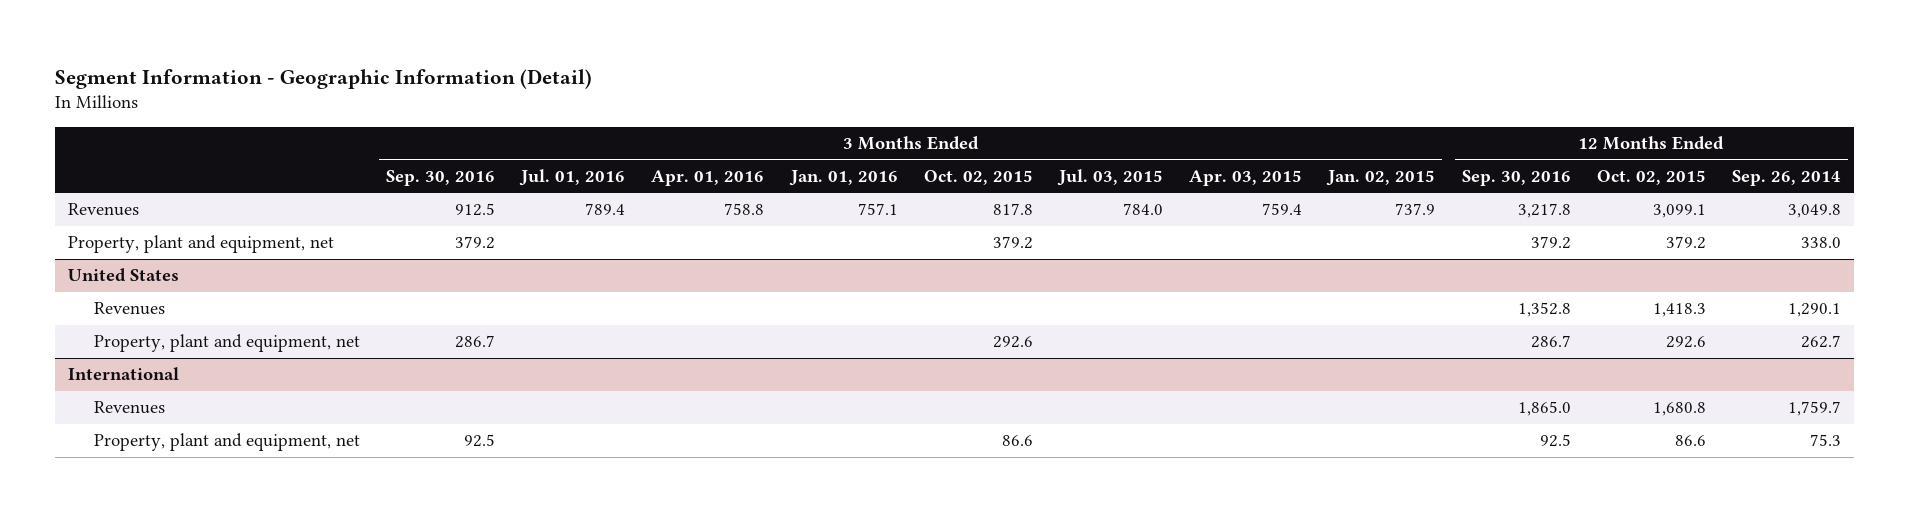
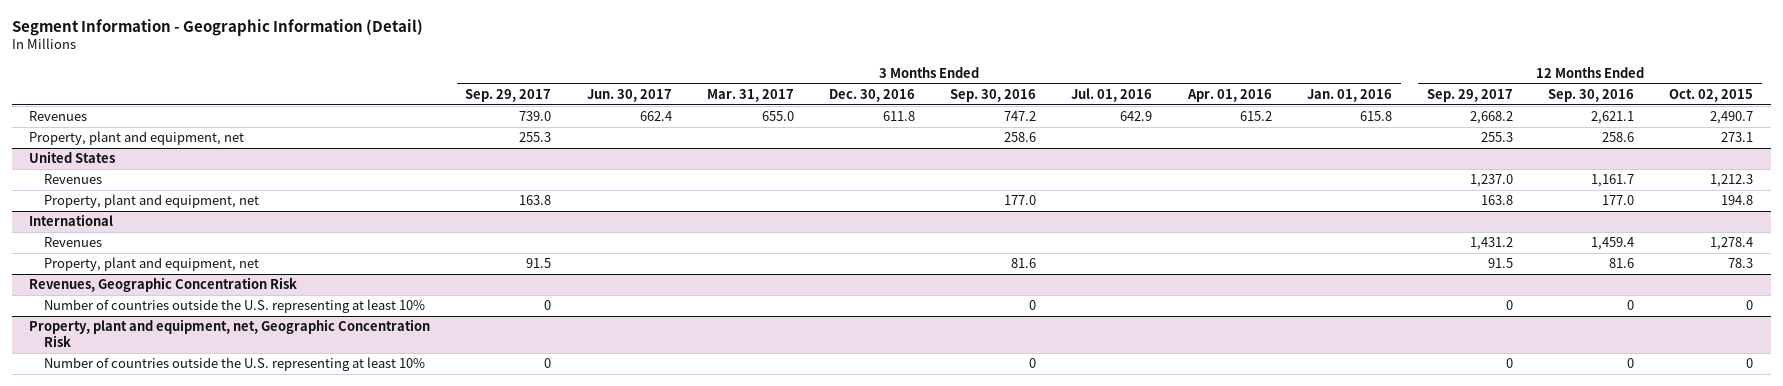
[923,169,1033,185] Oct. 02, 2015 -> none
[1056,168,1163,186] Jul. 03, 2015 -> none
[1189,169,1303,186] Apr. 03, 2015 -> none
[1326,169,1436,186] Jan. 02, 2015 -> none
[1731,169,1841,186] Sep. 26, 2014 -> none
none -> [465,88,552,102] Sep. 29, 2017
none -> [586,88,672,102] Jun. 30, 2017
none -> [706,88,794,102] Mar. 31, 2017
none -> [829,88,916,102] Dec. 30, 2016
none -> [1427,88,1514,102] Sep. 29, 2017
[454,203,495,217] 912.5 -> [1004,111,1037,122] 747.2
[585,203,626,216] 789.4 -> [1120,111,1153,122] 642.9
[724,203,765,216] 758.8 -> [1239,111,1272,122] 615.2
[857,203,898,216] 757.1 -> [1359,111,1392,122] 615.8
[1517,203,1571,219] 3,217.8 -> [1591,111,1635,125] 2,621.1
[1652,204,1706,219] 3,099.1 -> [1710,111,1754,125] 2,490.7
[454,236,495,250] 379.2 -> [1004,132,1037,143] 258.6
[1530,236,1571,250] 379.2 -> [1602,132,1635,143] 258.6
[1665,236,1706,250] 379.2 -> [1721,132,1754,143] 273.1
[1517,302,1571,318] 1,352.8 -> [1591,174,1635,188] 1,161.7
[1652,303,1706,318] 1,418.3 -> [1710,174,1754,188] 1,212.3
[454,335,495,349] 286.7 -> [1004,195,1037,206] 177.0
[1530,335,1571,349] 286.7 -> [1602,195,1635,206] 177.0
[1665,336,1706,349] 292.6 -> [1721,195,1754,206] 194.8
[1517,401,1571,417] 1,865.0 -> [1591,237,1635,251] 1,459.4
[1652,402,1706,417] 1,680.8 -> [1710,237,1754,251] 1,278.4
[463,434,495,448] 92.5 -> [1011,258,1037,269] 81.6
[1539,434,1571,448] 92.5 -> [1609,258,1635,269] 81.6
[1674,435,1706,447] 86.6 -> [1728,258,1754,269] 78.3
none -> [29,277,298,293] Revenues, Geographic Concentration Risk
none -> [44,299,426,314] Number of countries outside the U.S. representing at least 10%
none -> [29,319,431,347] Property, plant and equipment, net, Geographic Concentration Risk
none -> [44,357,426,372] Number of countries outside the U.S. representing at least 10%

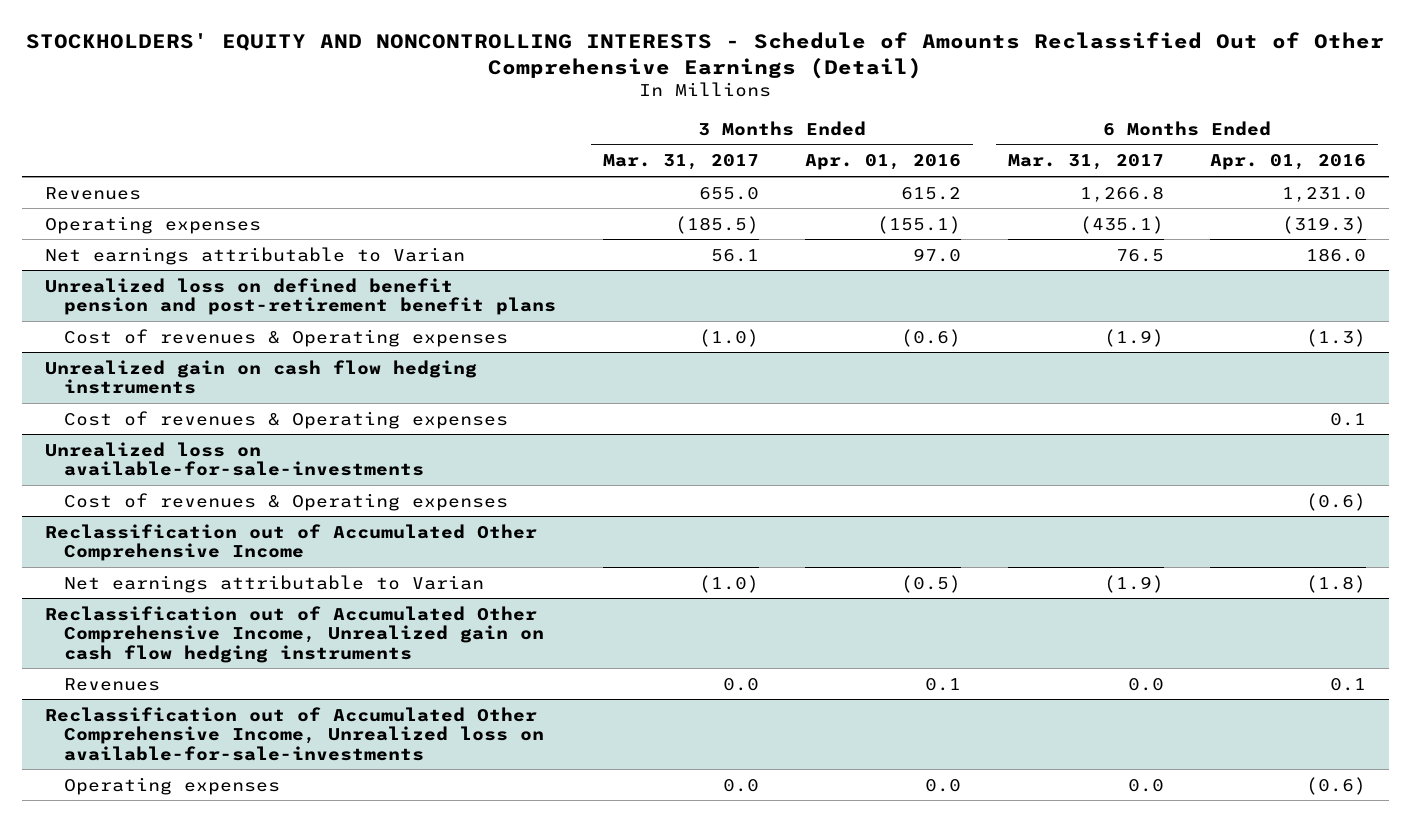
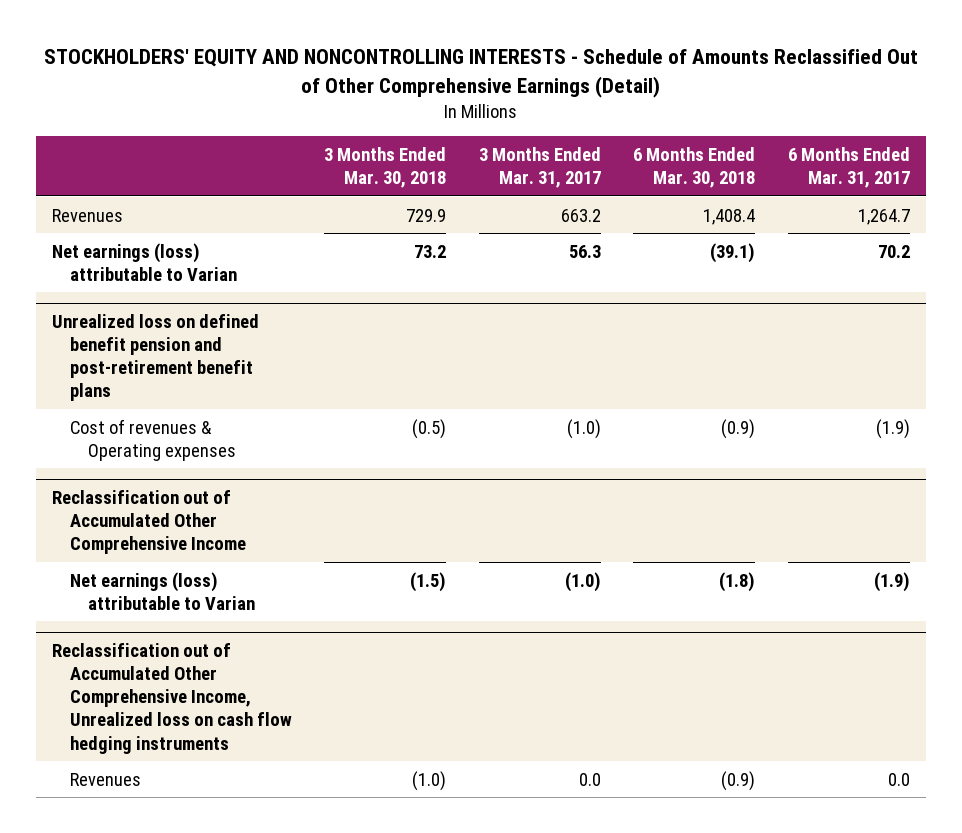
[805,154,962,171] Apr. 01, 2016 -> none
[1210,154,1367,171] Apr. 01, 2016 -> none
none -> [324,146,447,189] 3 Months Ended Mar. 30, 2018
none -> [633,146,756,189] 6 Months Ended Mar. 30, 2018
[44,215,261,234] Operating expenses -> none
[698,186,759,200] 655.0 -> [560,208,601,222] 663.2
[1079,185,1164,202] 1,266.8 -> [858,208,911,225] 1,264.7
[44,246,465,265] Net earnings attributable to Varian -> [51,242,237,281] Net earnings (loss) attributable to Varian
[710,248,759,262] 56.1 -> [568,244,601,258] 56.3
[1115,248,1164,262] 76.5 -> [878,244,911,258] 70.2
[44,359,477,395] Unrealized gain on cash flow hedging instruments -> none
[64,410,509,429] Cost of revenues & Operating expenses -> none
[44,441,425,477] Unrealized loss on available-for-sale-investments -> none
[64,492,509,511] Cost of revenues & Operating expenses -> none
[64,574,485,593] Net earnings attributable to Varian -> [69,571,255,610] Net earnings (loss) attributable to Varian
[44,605,545,663] Reclassification out of Accumulated Other Comprehensive Income, Unrealized gain on cash flow hedging instruments -> [51,643,292,754] Reclassification out of Accumulated Other Comprehensive Income, Unrealized loss on cash flow hedging instruments
[44,706,545,761] Reclassification out of Accumulated Other Comprehensive Income, Unrealized loss on available-for-sale-investments -> none
[64,776,281,795] Operating expenses -> none

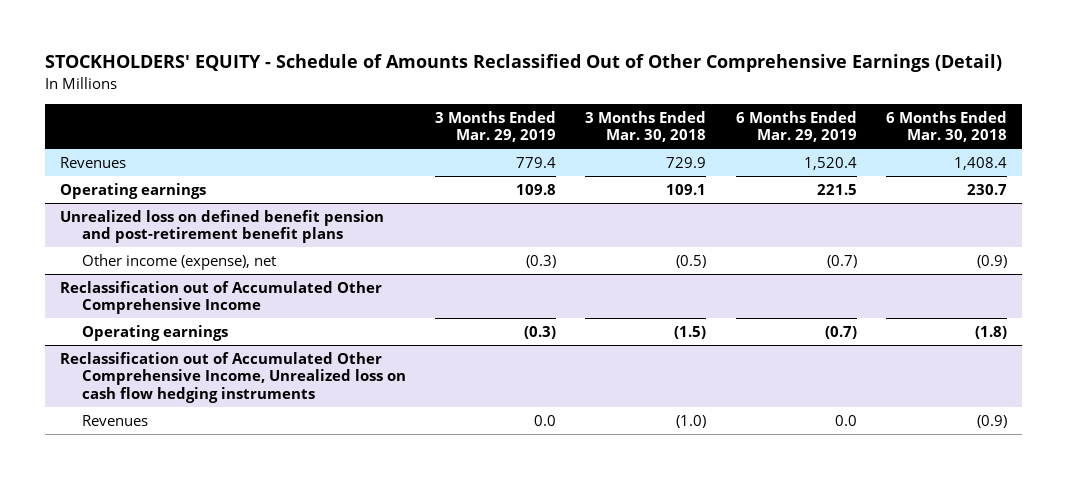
[43,49,918,99] STOCKHOLDERS' EQUITY AND NONCONTROLLING INTERESTS - Schedule of Amounts Reclassified Out of Other Comprehensive Earnings (Detail) -> [45,54,1003,73] STOCKHOLDERS' EQUITY - Schedule of Amounts Reclassified Out of Other Comprehensive Earnings (Detail)
[478,146,601,189] 3 Months Ended Mar. 31, 2017 -> none
[788,146,911,189] 6 Months Ended Mar. 31, 2017 -> none
none -> [435,110,557,143] 3 Months Ended Mar. 29, 2019
none -> [735,110,857,143] 6 Months Ended Mar. 29, 2019
[51,242,237,281] Net earnings (loss) attributable to Varian -> none
none -> [59,182,206,199] Operating earnings
[69,418,236,461] Cost of revenues & Operating expenses -> none
none -> [81,253,276,270] Other income (expense), net
[69,571,255,610] Net earnings (loss) attributable to Varian -> [81,324,228,341] Operating earnings

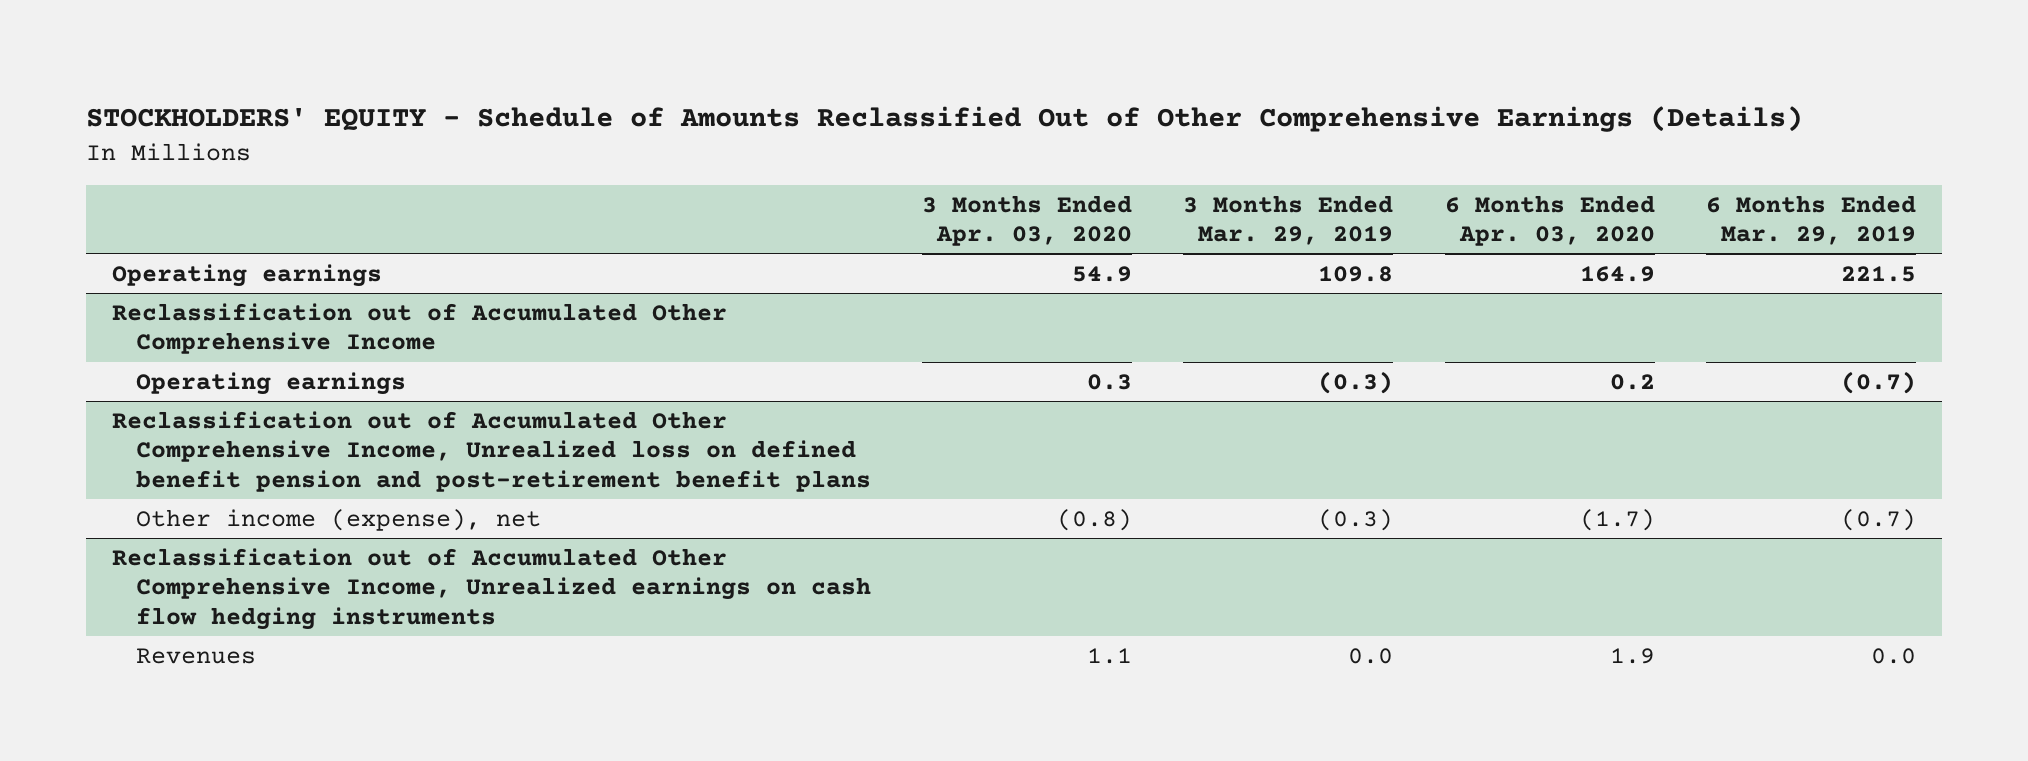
[45,54,1003,73] STOCKHOLDERS' EQUITY - Schedule of Amounts Reclassified Out of Other Comprehensive Earnings (Detail) -> [86,105,1804,132] STOCKHOLDERS' EQUITY - Schedule of Amounts Reclassified Out of Other Comprehensive Earnings (Details)
[585,110,707,143] 3 Months Ended Mar. 30, 2018 -> none
[886,110,1008,143] 6 Months Ended Mar. 30, 2018 -> none
none -> [921,194,1132,246] 3 Months Ended Apr. 03, 2020
none -> [1444,194,1655,246] 6 Months Ended Apr. 03, 2020
[59,156,126,168] Revenues -> none
[59,209,384,244] Unrealized loss on defined benefit pension and post-retirement benefit plans -> none
[81,253,276,270] Other income (expense), net -> none
none -> [112,411,871,492] Reclassification out of Accumulated Other Comprehensive Income, Unrealized loss on defined benefit pension and post-retirement benefit plans
none -> [135,509,541,532] Other income (expense), net
[59,351,406,403] Reclassification out of Accumulated Other Comprehensive Income, Unrealized loss on cash flow hedging instruments -> [112,548,871,630] Reclassification out of Accumulated Other Comprehensive Income, Unrealized earnings on cash flow hedging instruments

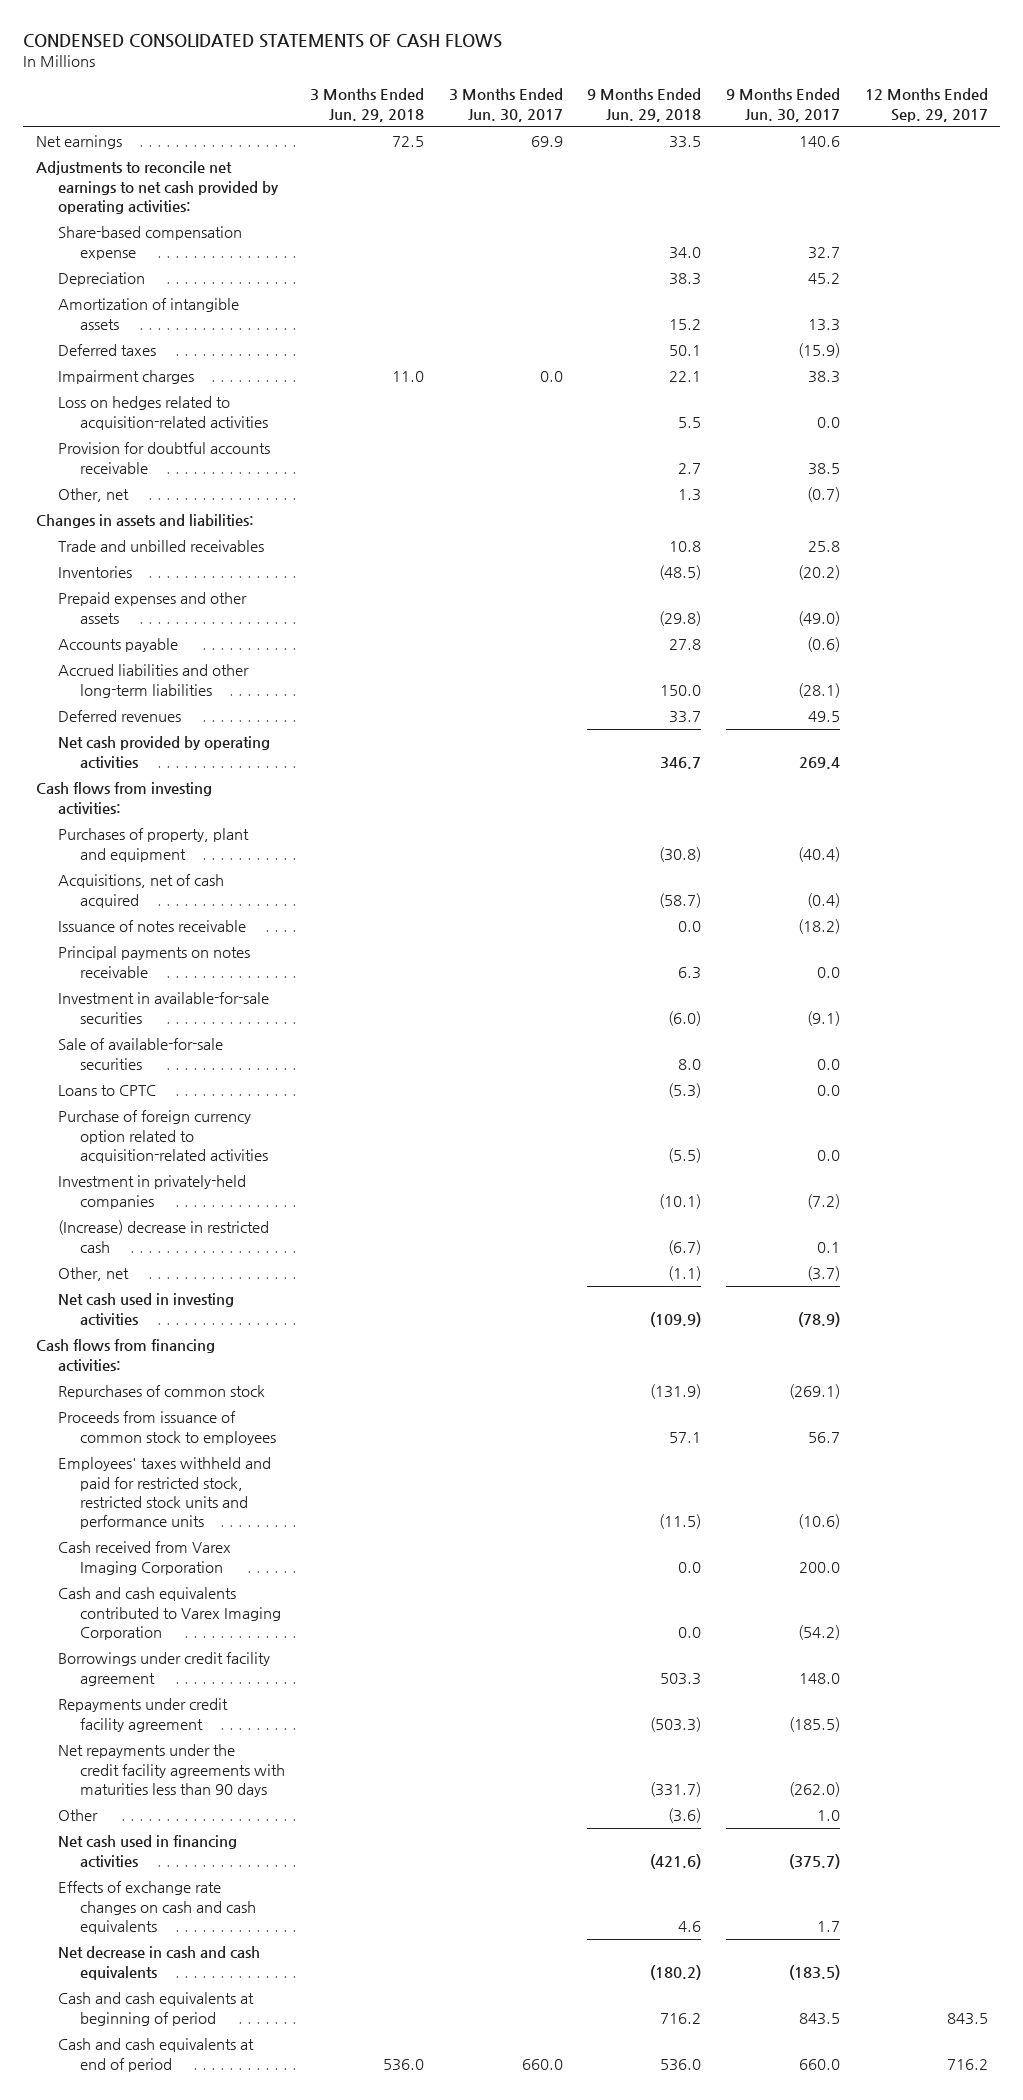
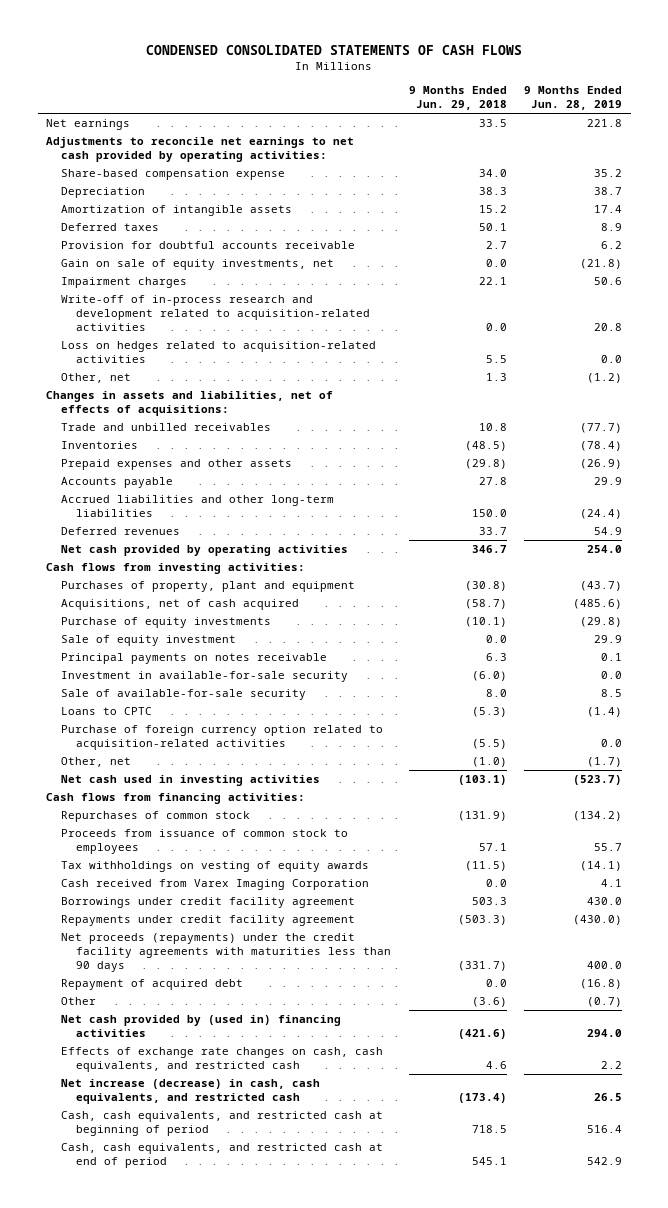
[309,88,424,122] 3 Months Ended Jun. 29, 2018 -> none
[448,88,563,122] 3 Months Ended Jun. 30, 2017 -> none
[726,88,841,122] 9 Months Ended Jun. 30, 2017 -> none
[864,88,988,122] 12 Months Ended Sep. 29, 2017 -> none
none -> [524,86,623,111] 9 Months Ended Jun. 28, 2019
[57,442,270,474] Provision for doubtful accounts receivable -> [61,241,356,250] Provision for doubtful accounts receivable
none -> [61,259,335,271] Gain on sale of equity investments, net
none -> [61,295,371,332] Write-off of in-process research and development related to acquisition-related activities
[35,514,254,529] Changes in assets and liabilities: -> [46,391,334,417] Changes in assets and liabilities, net of effects of acquisitions:
[57,920,246,933] Issuance of notes receivable -> none
none -> [61,617,272,629] Purchase of equity investments
none -> [61,635,237,647] Sale of equity investment
[57,992,269,1024] Investment in available-for-sale securities -> [61,671,349,683] Investment in available-for-sale security
[57,1038,223,1070] Sale of available-for-sale securities -> [61,689,307,701] Sale of available-for-sale security
[57,1175,246,1209] Investment in privately-held companies -> none
[57,1220,269,1253] (Increase) decrease in restricted cash -> none
[668,1266,702,1282] (1.1) -> [471,757,507,768] (1.0)
[650,1311,702,1327] (109.9) -> [457,775,507,786] (103.1)
[57,1457,271,1530] Employees' taxes withheld and paid for restricted stock, restricted stock units and performance units -> [61,861,370,873] Tax withholdings on vesting of equity awards
[57,1587,282,1640] Cash and cash equivalents contributed to Varex Imaging Corporation -> none
[57,1744,286,1797] Net repayments under the credit facility agreements with maturities less than 90 days -> [61,933,392,973] Net proceeds (repayments) under the credit facility agreements with maturities less than 90 days
none -> [61,979,244,991] Repayment of acquired debt
[57,1835,237,1867] Net cash used in financing activities -> [61,1015,342,1038] Net cash provided by (used in) financing activities
[57,1881,257,1934] Effects of exchange rate changes on cash and cash equivalents -> [61,1047,384,1073] Effects of exchange rate changes on cash, cash equivalents, and restricted cash
[57,1946,260,1980] Net decrease in cash and cash equivalents -> [61,1079,321,1105] Net increase (decrease) in cash, cash equivalents, and restricted cash
[650,1964,702,1980] (180.2) -> [457,1093,507,1104] (173.4)
[57,1992,254,2026] Cash and cash equivalents at beginning of period -> [61,1111,384,1137] Cash, cash equivalents, and restricted cash at beginning of period
[660,2012,702,2024] 716.2 -> [471,1125,507,1134] 718.5
[57,2038,254,2072] Cash and cash equivalents at end of period -> [61,1143,384,1169] Cash, cash equivalents, and restricted cash at end of period
[660,2058,702,2071] 536.0 -> [471,1157,507,1166] 545.1

